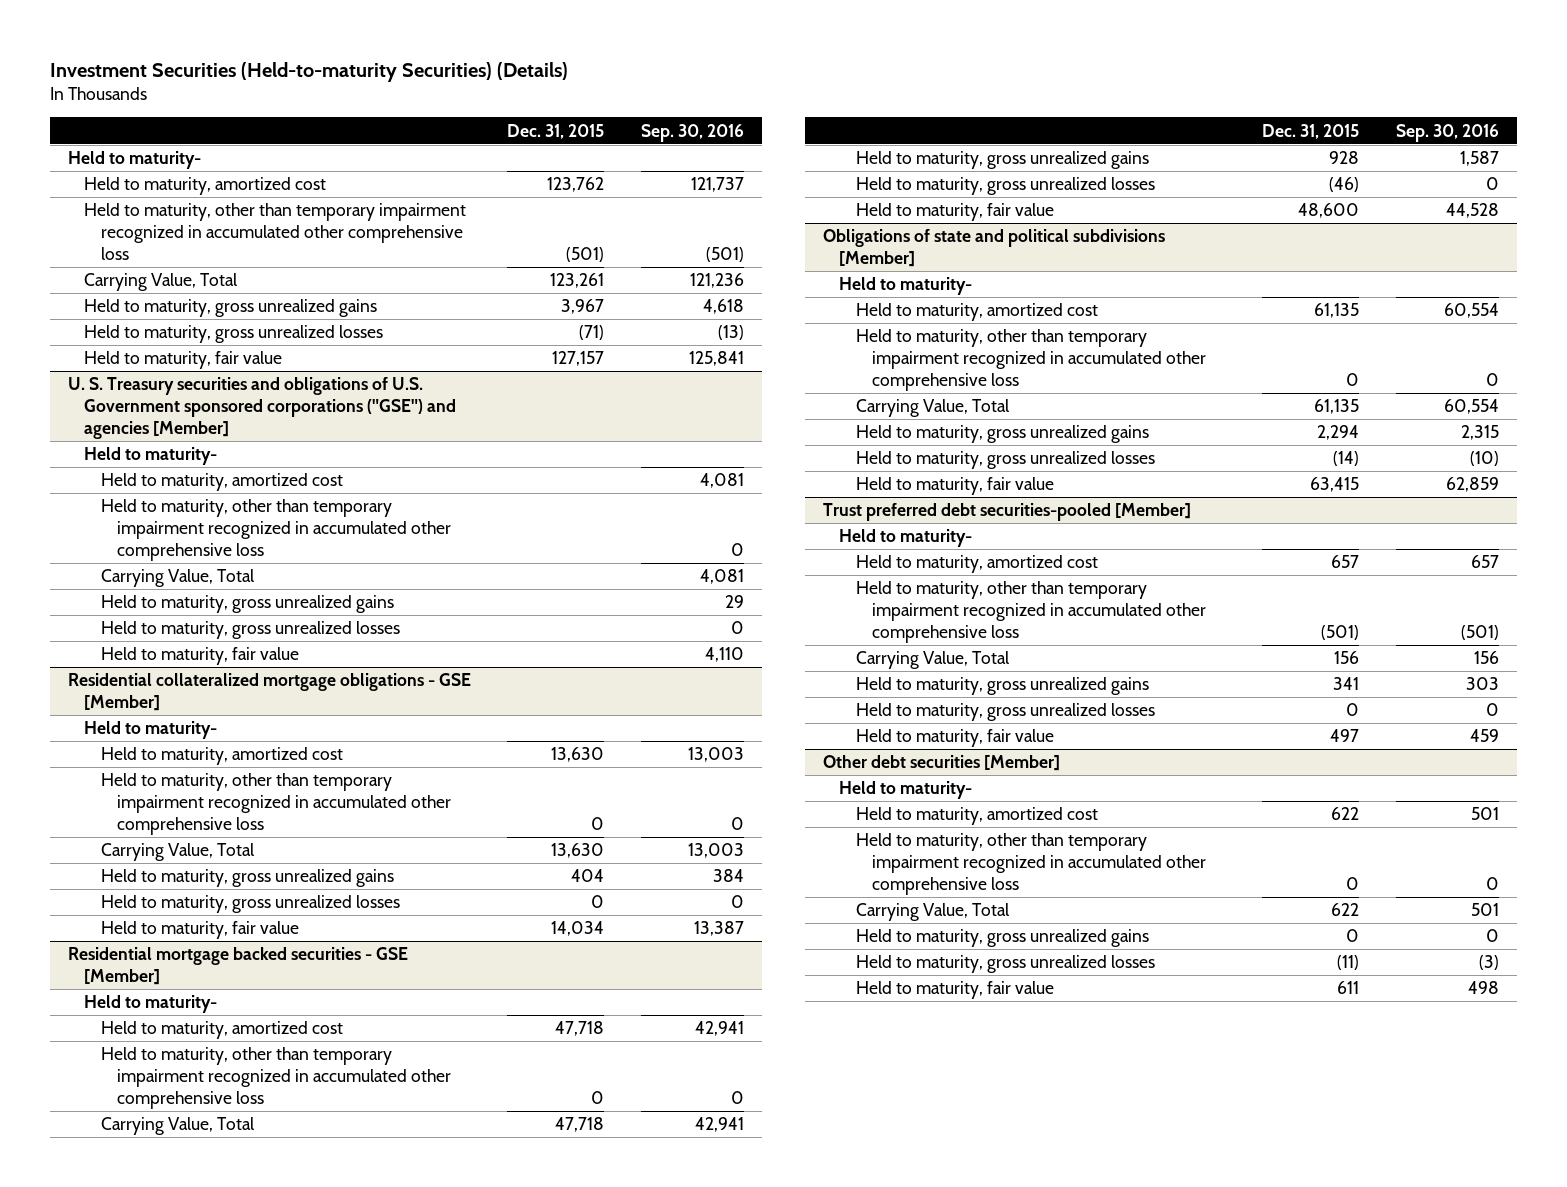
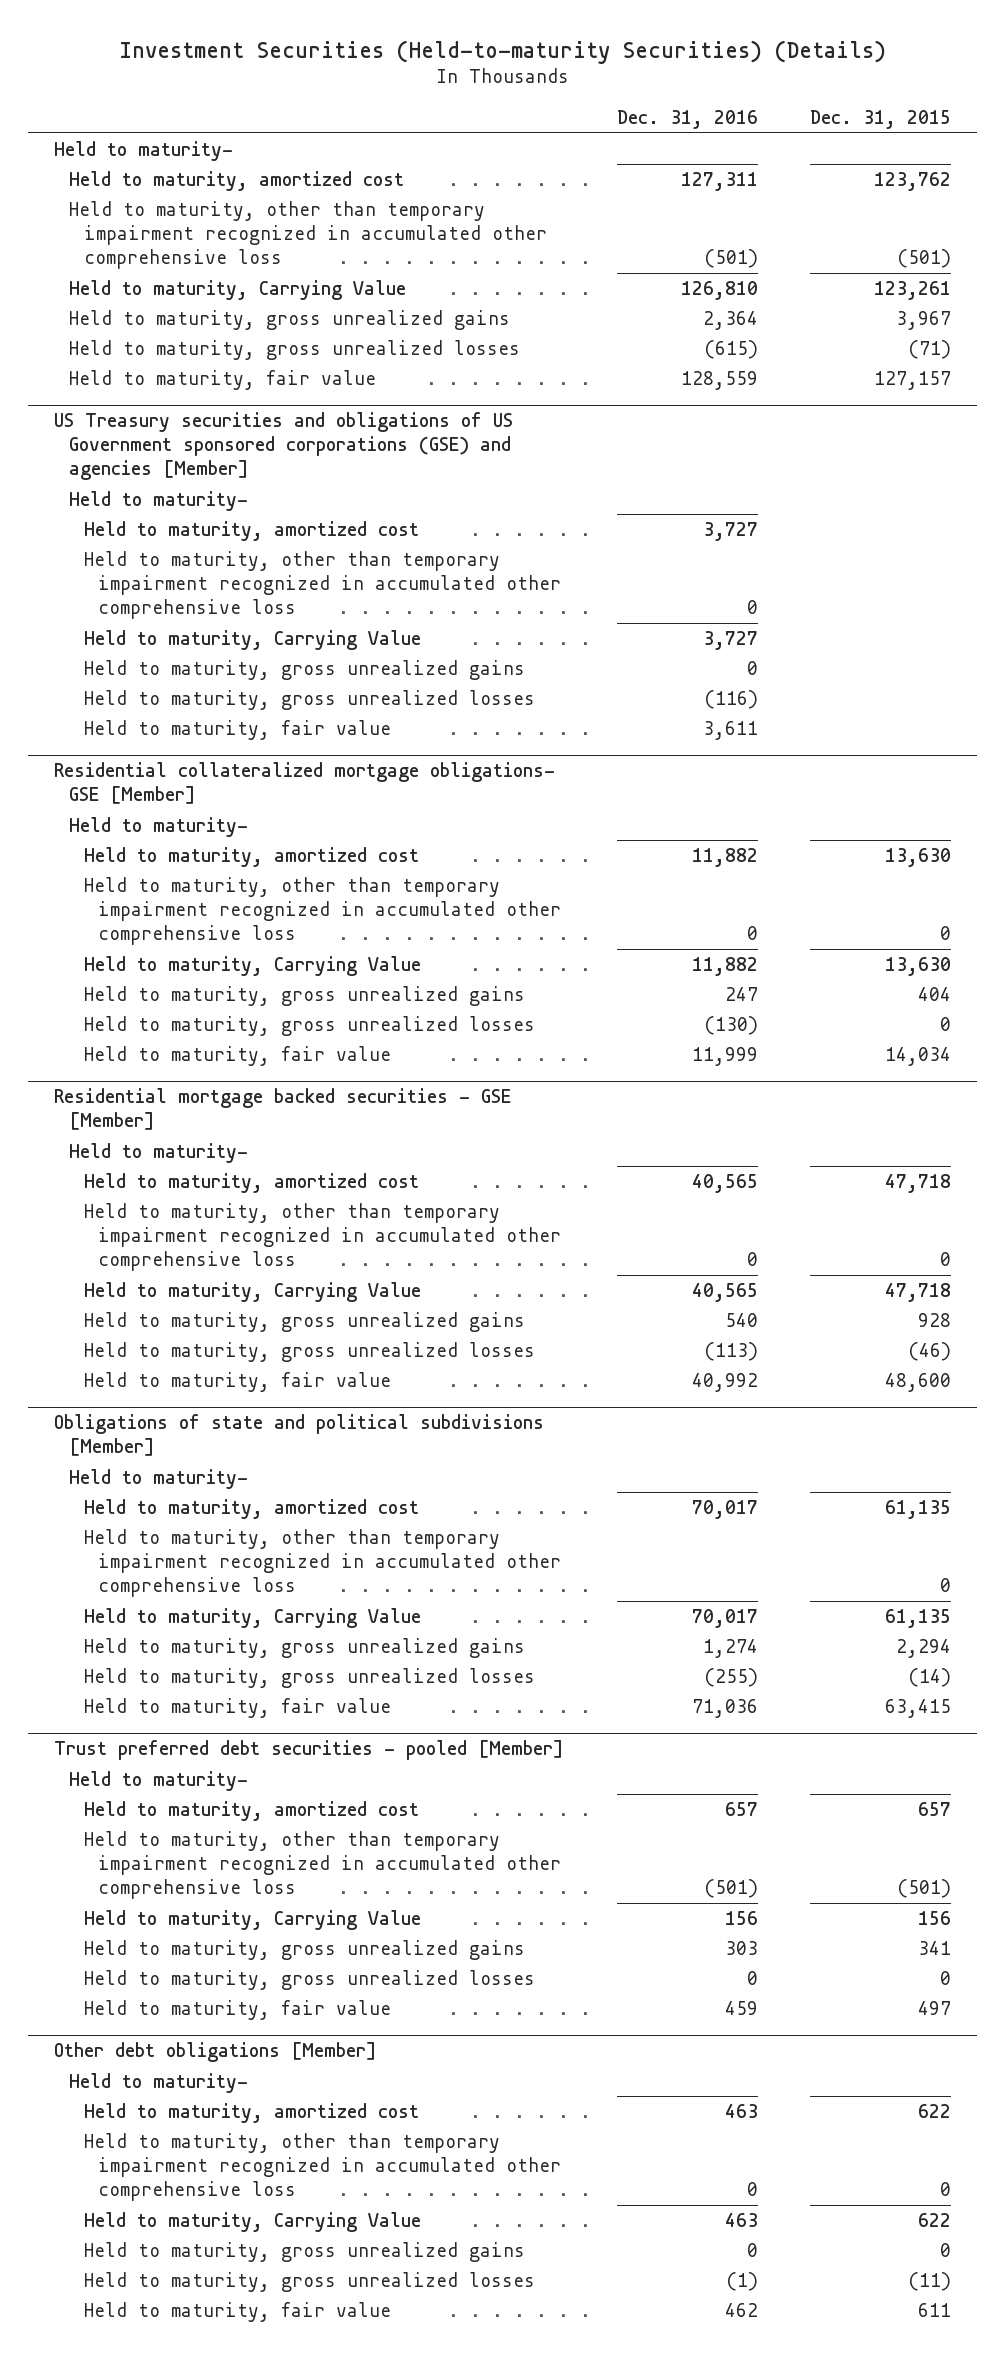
[640,123,744,142] Sep. 30, 2016 -> none
none -> [616,109,758,129] Dec. 31, 2016
[84,273,238,292] Carrying Value, Total -> [68,279,406,300] Held to maturity, Carrying Value
[68,377,457,439] U. S. Treasury securities and obligations of U.S. Government sponsored corporations ("GSE") and agencies [Member] -> [54,411,514,481] US Treasury securities and obligations of US Government sponsored corporations (GSE) and agencies [Member]
[100,569,254,588] Carrying Value, Total -> [83,629,421,650] Held to maturity, Carrying Value
[68,673,472,712] Residential collateralized mortgage obligations - GSE [Member] -> [54,761,556,805] Residential collateralized mortgage obligations- GSE [Member]
[100,843,254,862] Carrying Value, Total -> [83,955,421,976] Held to maturity, Carrying Value
[100,1117,254,1136] Carrying Value, Total -> [83,1281,421,1302] Held to maturity, Carrying Value
[855,399,1009,418] Carrying Value, Total -> [83,1607,421,1628] Held to maturity, Carrying Value
[823,503,1192,522] Trust preferred debt securities-pooled [Member] -> [54,1739,565,1760] Trust preferred debt securities - pooled [Member]
[855,651,1009,670] Carrying Value, Total -> [83,1909,421,1930] Held to maturity, Carrying Value
[823,755,1061,772] Other debt securities [Member] -> [54,2041,378,2062] Other debt obligations [Member]
[855,903,1009,922] Carrying Value, Total -> [83,2211,421,2232] Held to maturity, Carrying Value

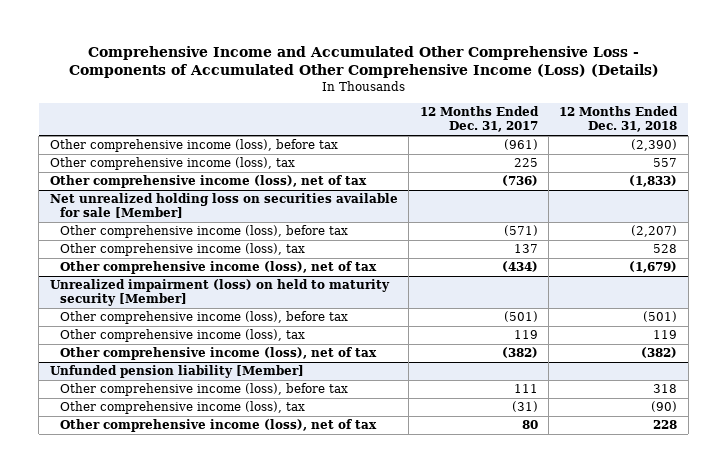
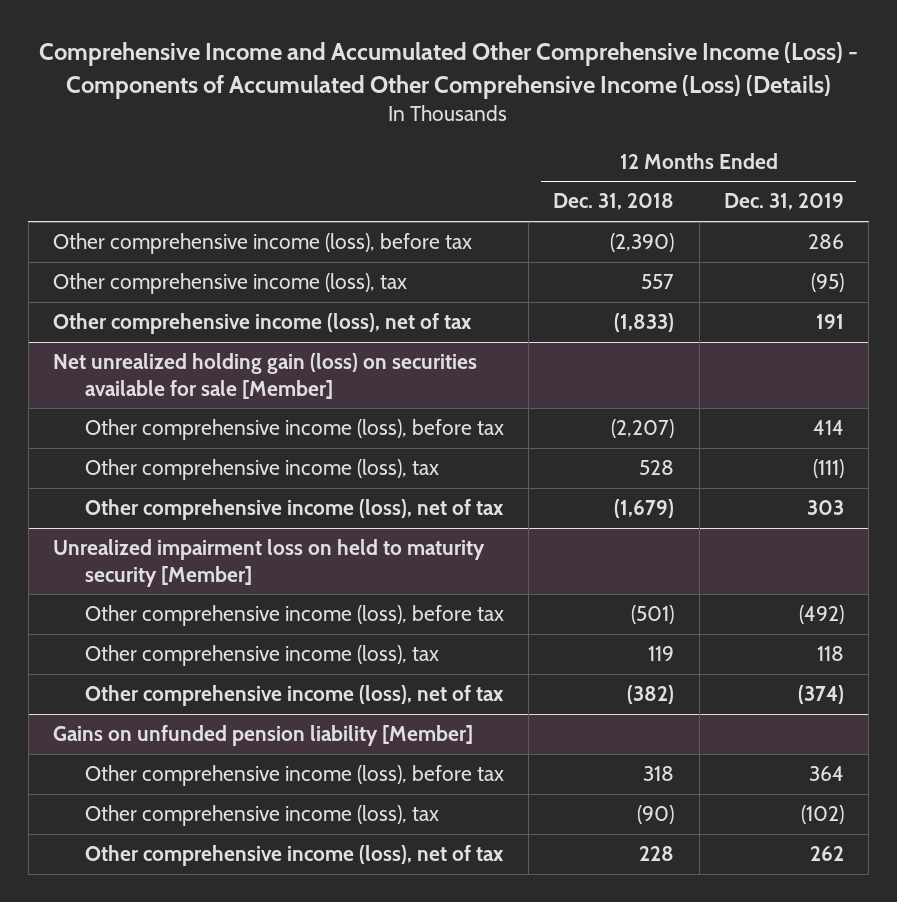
[68,46,659,79] Comprehensive Income and Accumulated Other Comprehensive Loss - Components of Accumulated Other Comprehensive Income (Loss) (Details) -> [39,42,859,99] Comprehensive Income and Accumulated Other Comprehensive Income (Loss) - Components of Accumulated Other Comprehensive Income (Loss) (Details)
[419,106,539,133] 12 Months Ended Dec. 31, 2017 -> none
none -> [723,193,844,211] Dec. 31, 2019
[49,193,398,219] Net unrealized holding loss on securities available for sale [Member] -> [52,353,477,399] Net unrealized holding gain (loss) on securities available for sale [Member]
[49,279,390,307] Unrealized impairment (loss) on held to maturity security [Member] -> [52,539,485,587] Unrealized impairment loss on held to maturity security [Member]
[49,365,304,379] Unfunded pension liability [Member] -> [52,725,473,747] Gains on unfunded pension liability [Member]

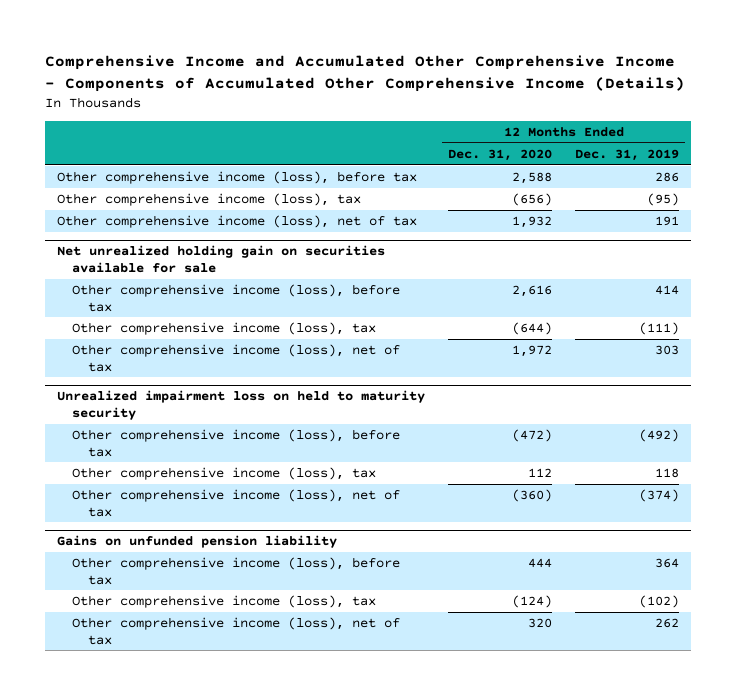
[39,42,859,99] Comprehensive Income and Accumulated Other Comprehensive Income (Loss) - Components of Accumulated Other Comprehensive Income (Loss) (Details) -> [44,55,685,93] Comprehensive Income and Accumulated Other Comprehensive Income - Components of Accumulated Other Comprehensive Income (Details)
[553,193,675,211] Dec. 31, 2018 -> none
none -> [447,148,552,161] Dec. 31, 2020
[52,353,477,399] Net unrealized holding gain (loss) on securities available for sale [Member] -> [56,245,385,273] Net unrealized holding gain on securities available for sale
[52,539,485,587] Unrealized impairment loss on held to maturity security [Member] -> [56,390,425,420] Unrealized impairment loss on held to maturity security
[52,725,473,747] Gains on unfunded pension liability [Member] -> [56,535,337,549] Gains on unfunded pension liability

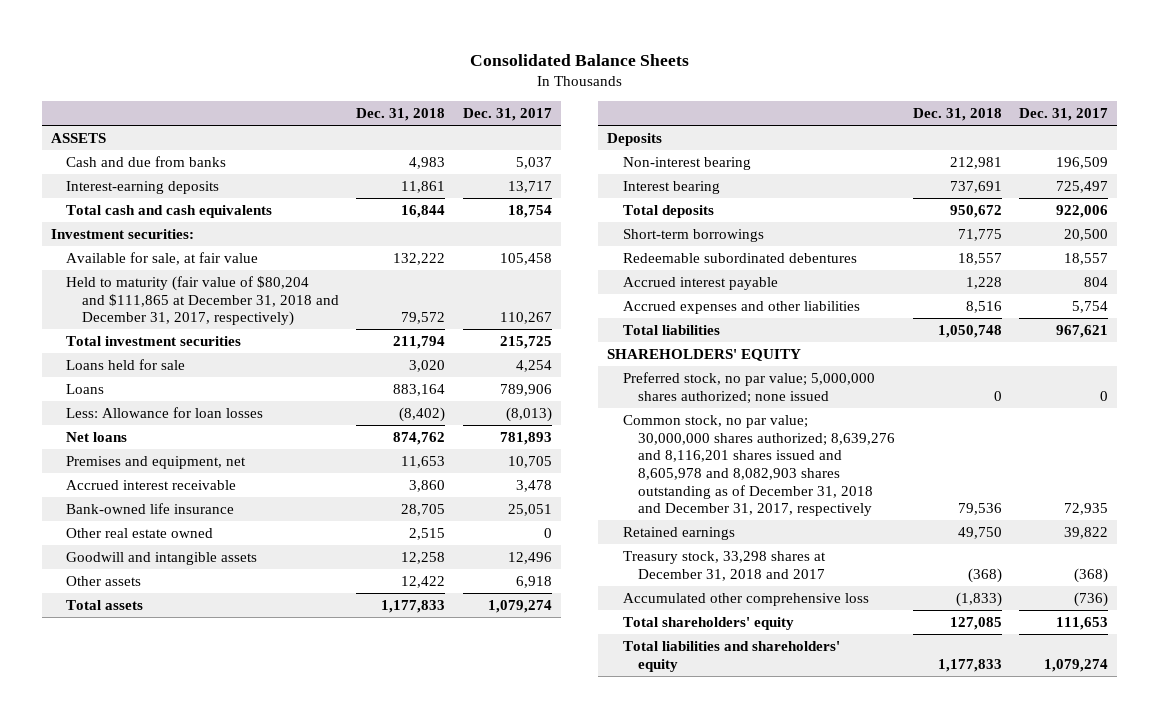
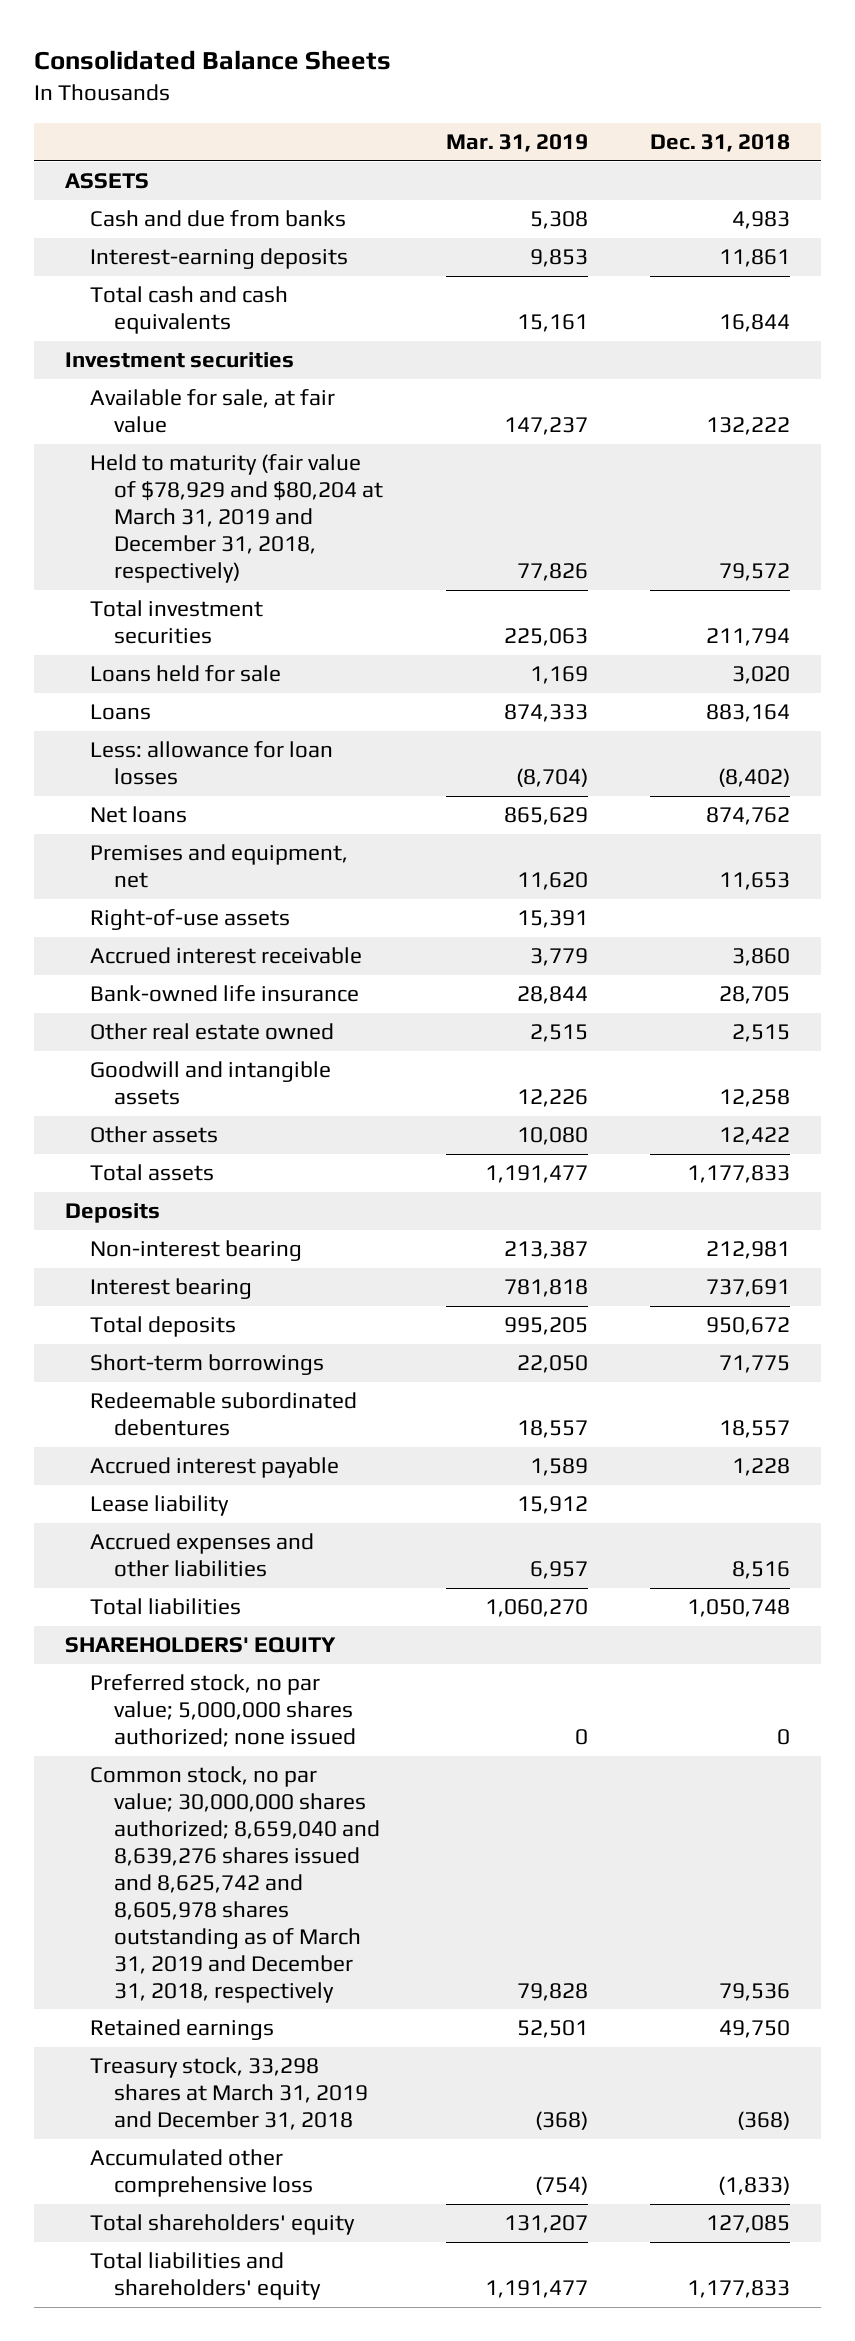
[462,107,552,121] Dec. 31, 2017 -> none
none -> [445,134,588,153] Mar. 31, 2019
[50,228,194,239] Investment securities: -> [65,352,295,369] Investment securities
[66,275,339,327] Held to maturity (fair value of $80,204 and $111,865 at December 31, 2018 and December 31, 2017, respectively) -> [89,454,383,583] Held to maturity (fair value of $78,929 and $80,204 at March 31, 2019 and December 31, 2018, respectively)
[66,406,264,418] Less: Allowance for loan losses -> [89,741,333,786] Less: allowance for loan losses
none -> [89,909,290,931] Right-of-use assets
none -> [89,1495,229,1517] Lease liability
[622,414,895,517] Common stock, no par value; 30,000,000 shares authorized; 8,639,276 and 8,116,201 shares issued and 8,605,978 and 8,082,903 shares outstanding as of December 31, 2018 and December 31, 2017, respectively -> [89,1766,380,2003] Common stock, no par value; 30,000,000 shares authorized; 8,659,040 and 8,639,276 shares issued and 8,625,742 and 8,605,978 shares outstanding as of March 31, 2019 and December 31, 2018, respectively
[622,550,826,581] Treasury stock, 33,298 shares at December 31, 2018 and 2017 -> [89,2057,368,2131] Treasury stock, 33,298 shares at March 31, 2019 and December 31, 2018

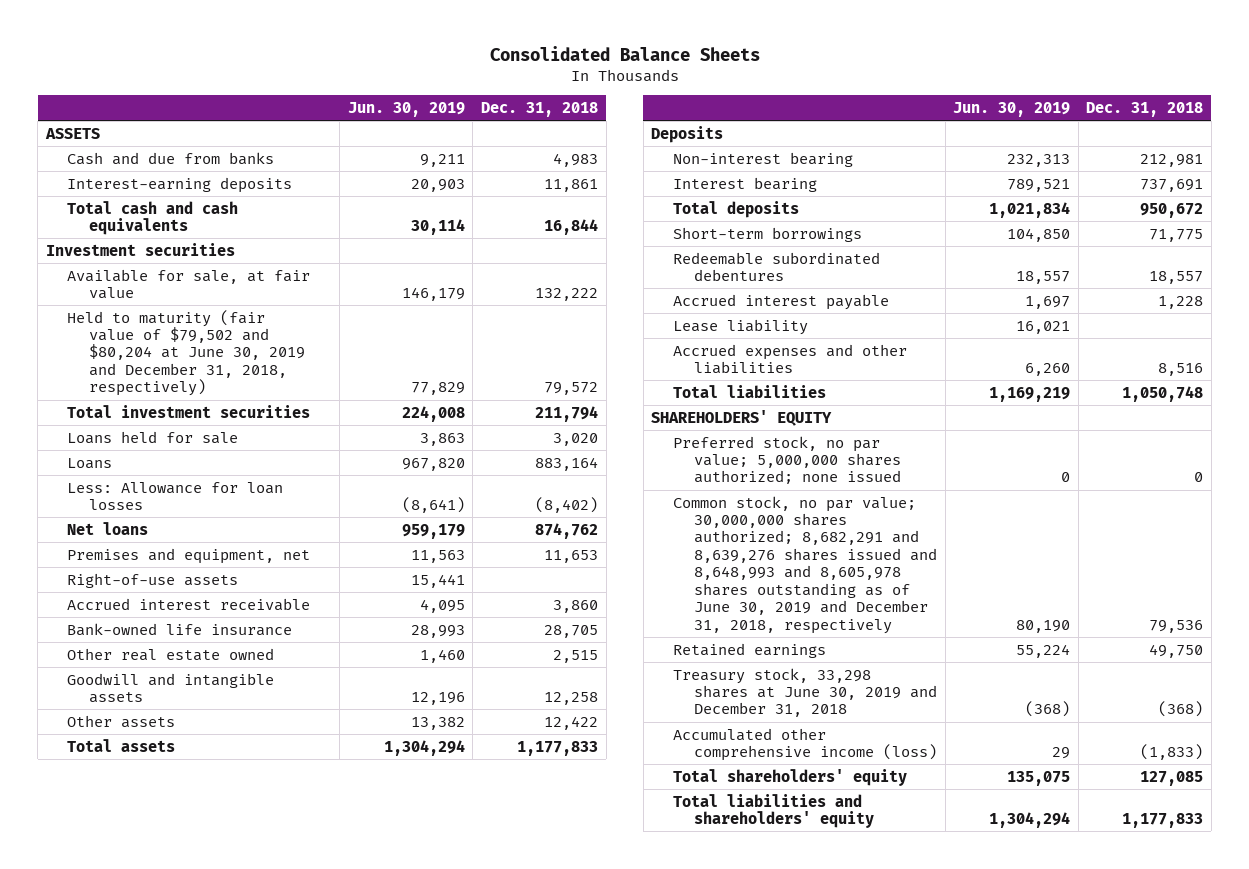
[445,134,588,153] Mar. 31, 2019 -> none
none -> [347,102,465,118] Jun. 30, 2019
[89,454,383,583] Held to maturity (fair value of $78,929 and $80,204 at March 31, 2019 and December 31, 2018, respectively) -> [67,309,305,397] Held to maturity (fair value of $79,502 and $80,204 at June 30, 2019 and December 31, 2018, respectively)
[89,741,333,786] Less: allowance for loan losses -> [67,481,284,511] Less: Allowance for loan losses
[89,1766,380,2003] Common stock, no par value; 30,000,000 shares authorized; 8,659,040 and 8,639,276 shares issued and 8,625,742 and 8,605,978 shares outstanding as of March 31, 2019 and December 31, 2018, respectively -> [672,495,938,634] Common stock, no par value; 30,000,000 shares authorized; 8,682,291 and 8,639,276 shares issued and 8,648,993 and 8,605,978 shares outstanding as of June 30, 2019 and December 31, 2018, respectively
[89,2057,368,2131] Treasury stock, 33,298 shares at March 31, 2019 and December 31, 2018 -> [672,667,938,718] Treasury stock, 33,298 shares at June 30, 2019 and December 31, 2018
[89,2149,313,2198] Accumulated other comprehensive loss -> [672,727,938,762] Accumulated other comprehensive income (loss)

